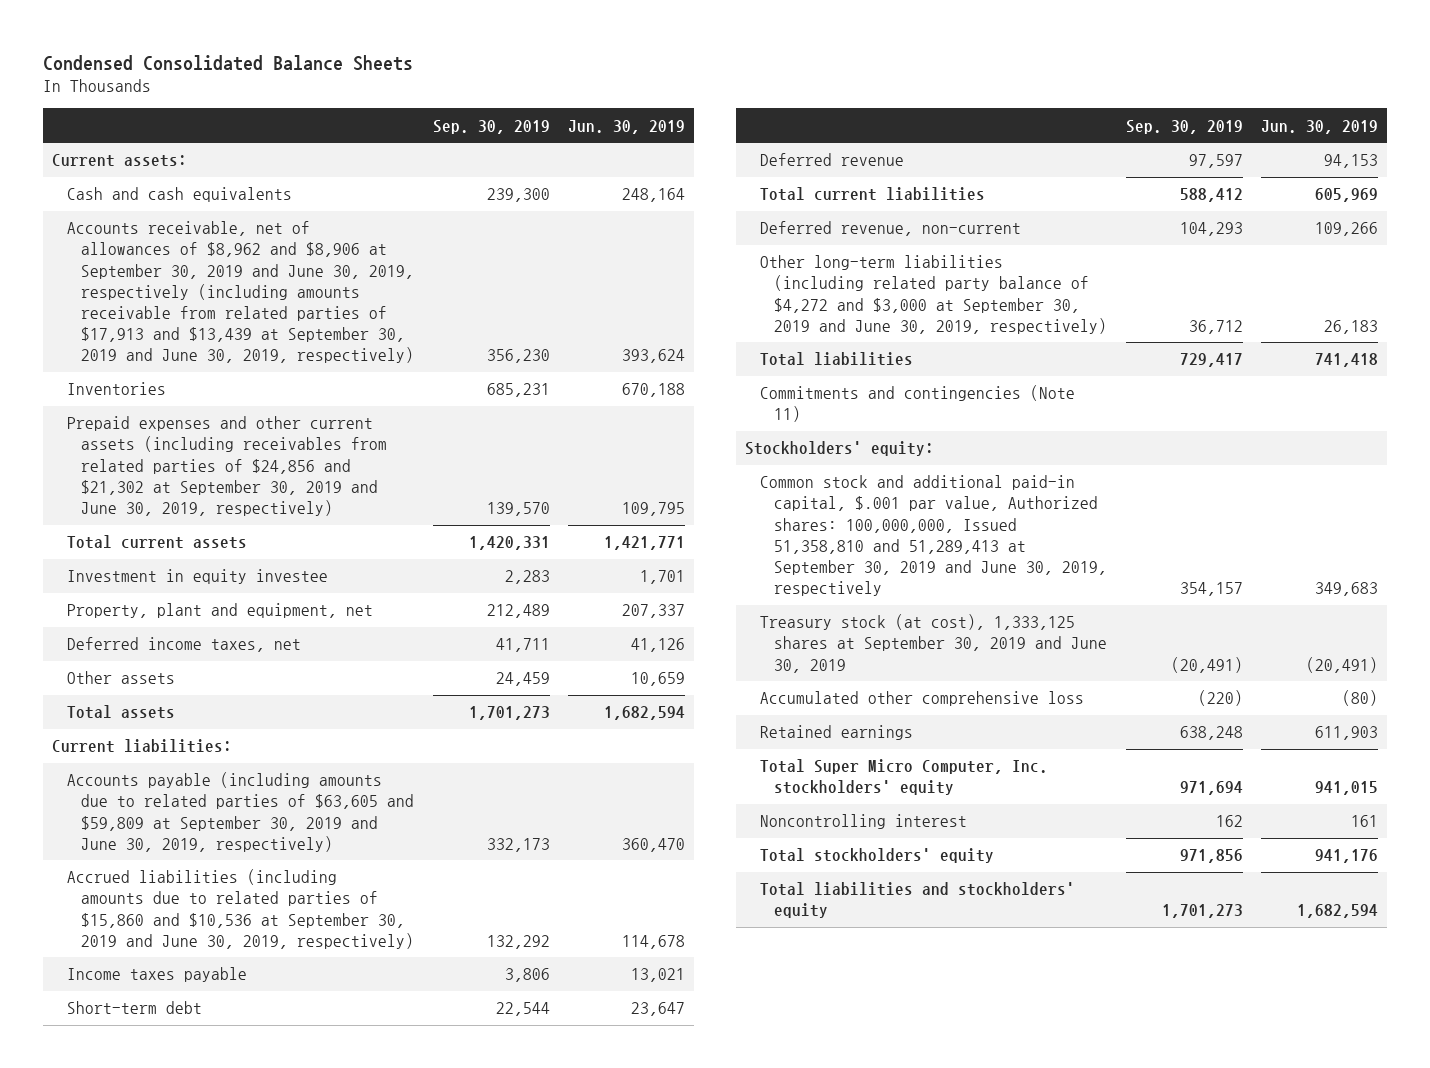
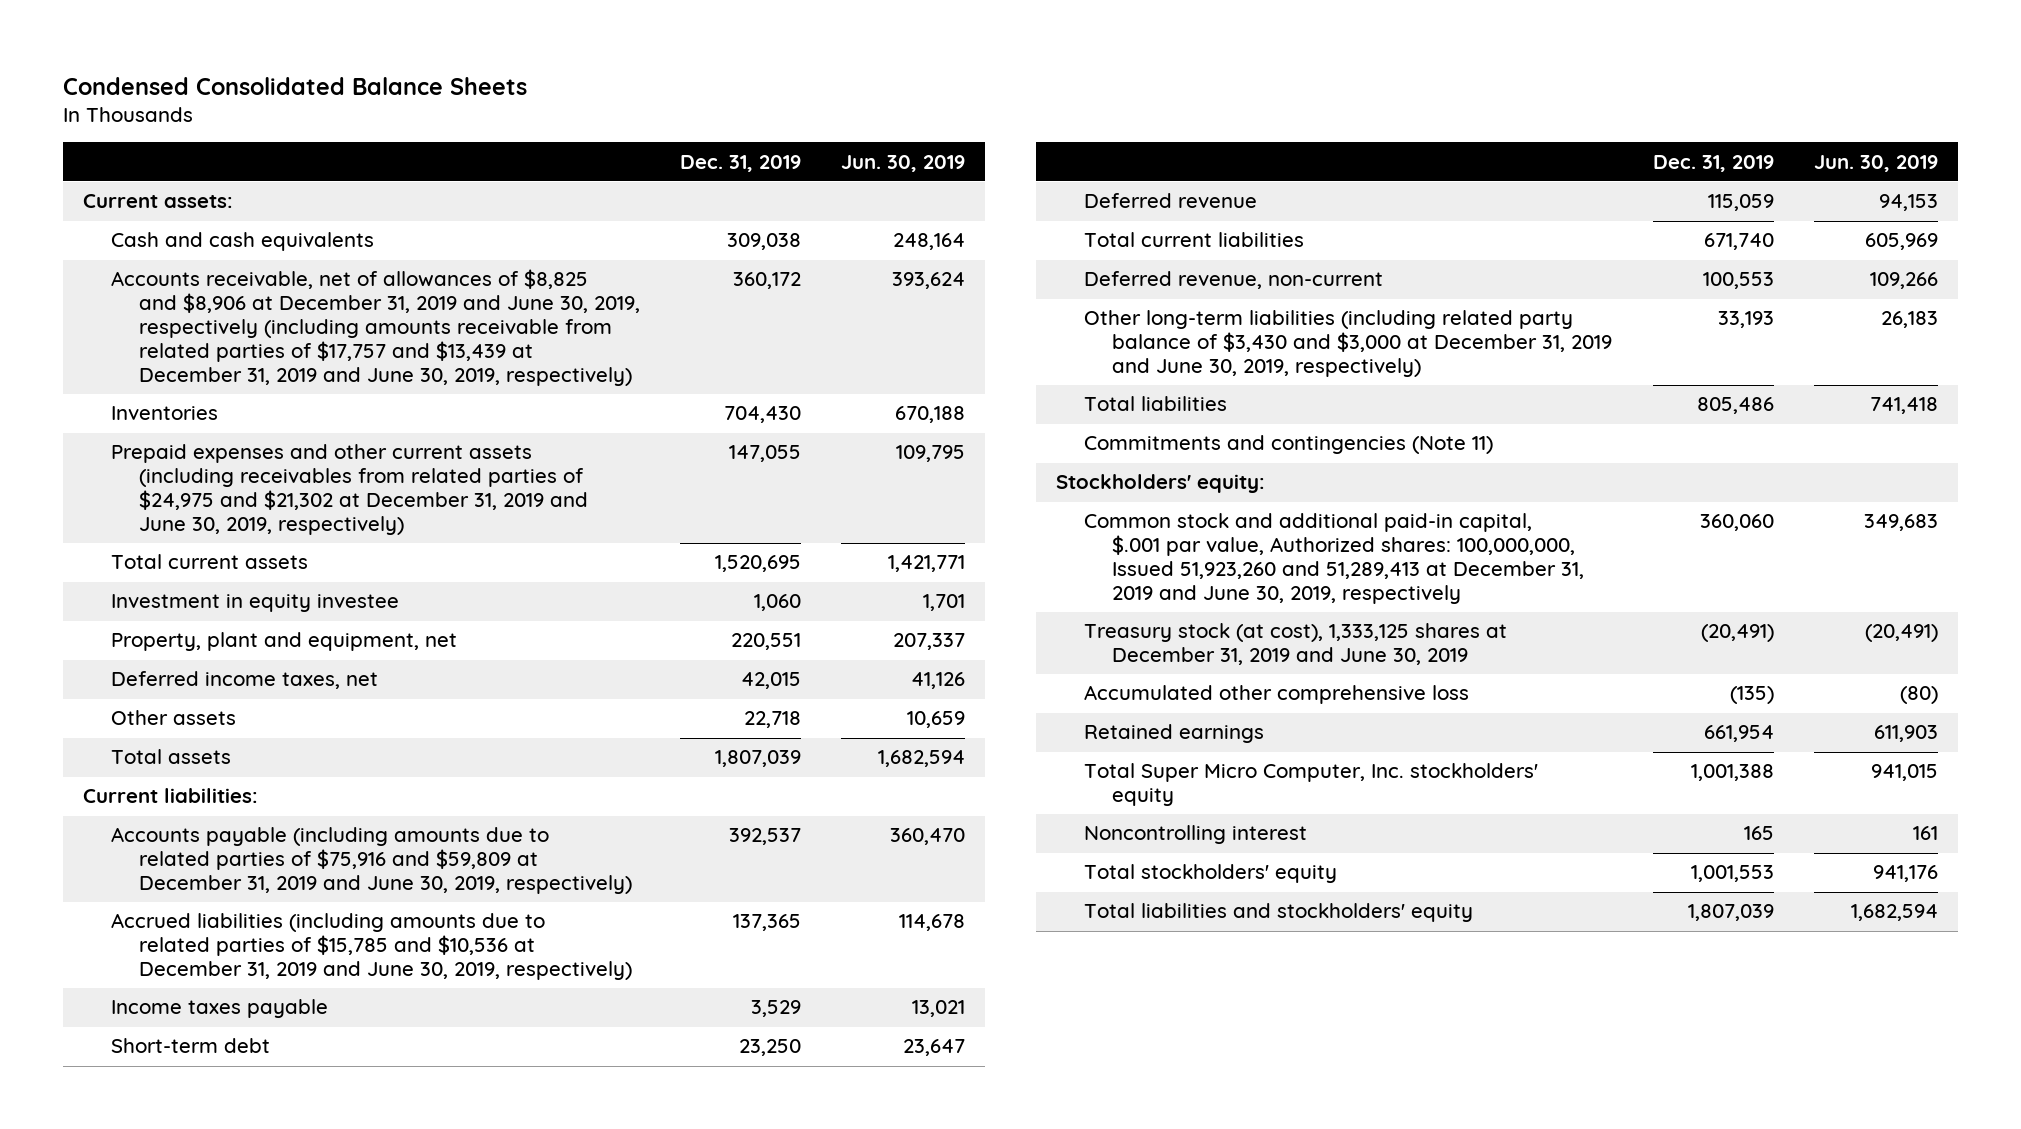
[432,119,550,134] Sep. 30, 2019 -> none
none -> [680,154,802,172] Dec. 31, 2019
[66,221,415,364] Accounts receivable, net of allowances of $8,962 and $8,906 at September 30, 2019 and June 30, 2019, respectively (including amounts receivable from related parties of $17,913 and $13,439 at September 30, 2019 and June 30, 2019, respectively) -> [111,269,640,386] Accounts receivable, net of allowances of $8,825 and $8,906 at December 31, 2019 and June 30, 2019, respectively (including amounts receivable from related parties of $17,757 and $13,439 at December 31, 2019 and June 30, 2019, respectively)
[66,416,388,517] Prepaid expenses and other current assets (including receivables from related parties of $24,856 and $21,302 at September 30, 2019 and June 30, 2019, respectively) -> [111,444,588,535] Prepaid expenses and other current assets (including receivables from related parties of $24,975 and $21,302 at December 31, 2019 and June 30, 2019, respectively)
[66,772,415,852] Accounts payable (including amounts due to related parties of $63,605 and $59,809 at September 30, 2019 and June 30, 2019, respectively) -> [111,827,632,895] Accounts payable (including amounts due to related parties of $75,916 and $59,809 at December 31, 2019 and June 30, 2019, respectively)
[66,869,415,949] Accrued liabilities (including amounts due to related parties of $15,860 and $10,536 at September 30, 2019 and June 30, 2019, respectively) -> [111,913,632,981] Accrued liabilities (including amounts due to related parties of $15,785 and $10,536 at December 31, 2019 and June 30, 2019, respectively)
[759,255,1108,334] Other long-term liabilities (including related party balance of $4,272 and $3,000 at September 30, 2019 and June 30, 2019, respectively) -> [1084,310,1612,378] Other long-term liabilities (including related party balance of $3,430 and $3,000 at December 31, 2019 and June 30, 2019, respectively)
[759,475,1108,597] Common stock and additional paid-in capital, $.001 par value, Authorized shares: 100,000,000, Issued 51,358,810 and 51,289,413 at September 30, 2019 and June 30, 2019, respectively -> [1084,513,1584,604] Common stock and additional paid-in capital, $.001 par value, Authorized shares: 100,000,000, Issued 51,923,260 and 51,289,413 at December 31, 2019 and June 30, 2019, respectively
[759,614,1108,673] Treasury stock (at cost), 1,333,125 shares at September 30, 2019 and June 30, 2019 -> [1084,623,1508,666] Treasury stock (at cost), 1,333,125 shares at December 31, 2019 and June 30, 2019

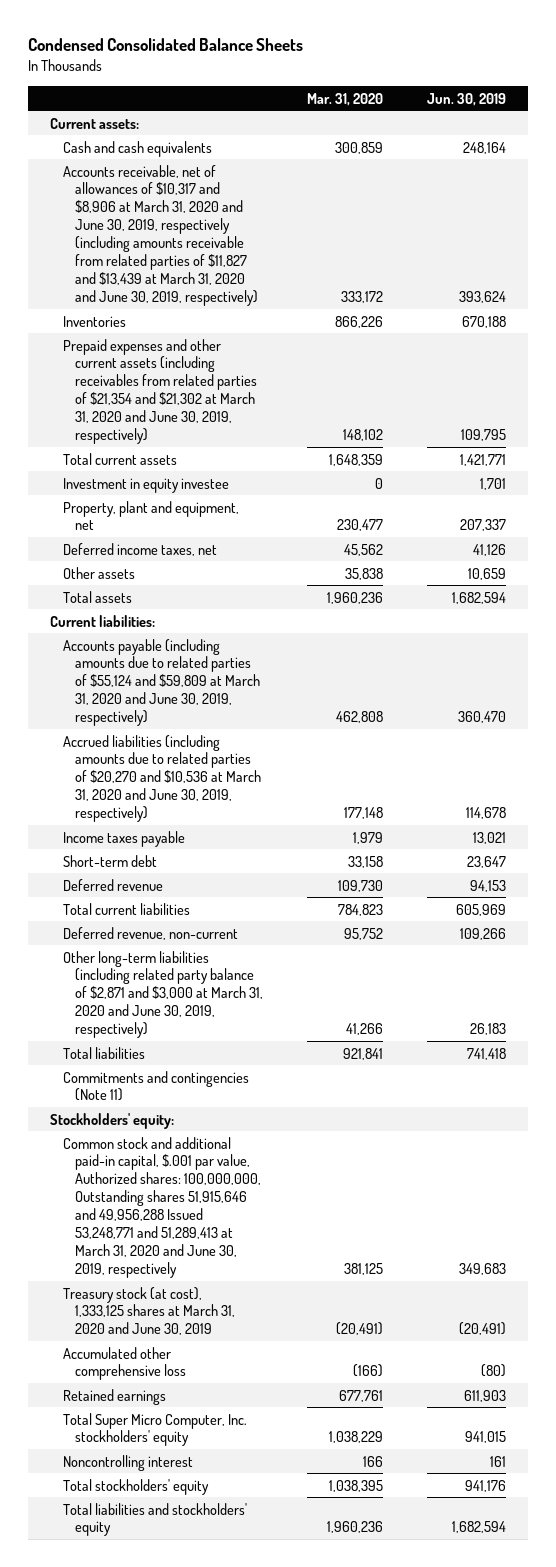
[680,154,802,172] Dec. 31, 2019 -> none
none -> [306,92,383,106] Mar. 31, 2020
[111,269,640,386] Accounts receivable, net of allowances of $8,825 and $8,906 at December 31, 2019 and June 30, 2019, respectively (including amounts receivable from related parties of $17,757 and $13,439 at December 31, 2019 and June 30, 2019, respectively) -> [62,164,258,306] Accounts receivable, net of allowances of $10,317 and $8,906 at March 31, 2020 and June 30, 2019, respectively (including amounts receivable from related parties of $11,827 and $13,439 at March 31, 2020 and June 30, 2019, respectively)
[111,444,588,535] Prepaid expenses and other current assets (including receivables from related parties of $24,975 and $21,302 at December 31, 2019 and June 30, 2019, respectively) -> [62,338,257,444] Prepaid expenses and other current assets (including receivables from related parties of $21,354 and $21,302 at March 31, 2020 and June 30, 2019, respectively)
[111,827,632,895] Accounts payable (including amounts due to related parties of $75,916 and $59,809 at December 31, 2019 and June 30, 2019, respectively) -> [62,638,260,727] Accounts payable (including amounts due to related parties of $55,124 and $59,809 at March 31, 2020 and June 30, 2019, respectively)
[111,913,632,981] Accrued liabilities (including amounts due to related parties of $15,785 and $10,536 at December 31, 2019 and June 30, 2019, respectively) -> [62,734,261,823] Accrued liabilities (including amounts due to related parties of $20,270 and $10,536 at March 31, 2020 and June 30, 2019, respectively)
[1084,310,1612,378] Other long-term liabilities (including related party balance of $3,430 and $3,000 at December 31, 2019 and June 30, 2019, respectively) -> [62,950,263,1039] Other long-term liabilities (including related party balance of $2,871 and $3,000 at March 31, 2020 and June 30, 2019, respectively)
[1084,513,1584,604] Common stock and additional paid-in capital, $.001 par value, Authorized shares: 100,000,000, Issued 51,923,260 and 51,289,413 at December 31, 2019 and June 30, 2019, respectively -> [62,1136,261,1278] Common stock and additional paid-in capital, $.001 par value, Authorized shares: 100,000,000, Outstanding shares 51,915,646 and 49,956,288 Issued 53,248,771 and 51,289,413 at March 31, 2020 and June 30, 2019, respectively
[1084,623,1508,666] Treasury stock (at cost), 1,333,125 shares at December 31, 2019 and June 30, 2019 -> [62,1286,235,1336] Treasury stock (at cost), 1,333,125 shares at March 31, 2020 and June 30, 2019

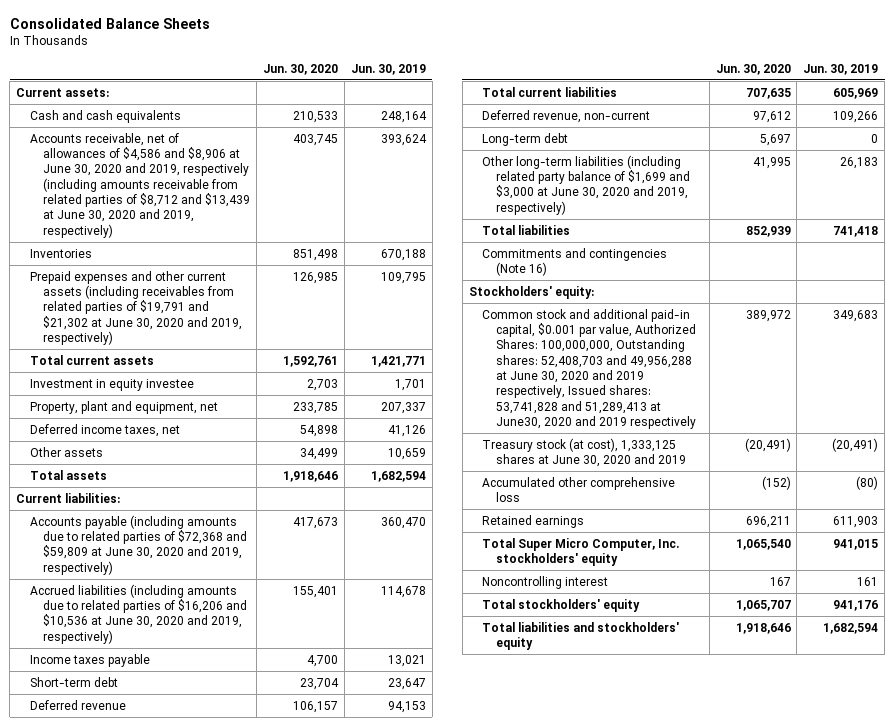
[28,38,304,52] Condensed Consolidated Balance Sheets -> [9,17,210,29] Consolidated Balance Sheets
[306,92,383,106] Mar. 31, 2020 -> none
none -> [263,63,339,75] Jun. 30, 2020
[62,164,258,306] Accounts receivable, net of allowances of $10,317 and $8,906 at March 31, 2020 and June 30, 2019, respectively (including amounts receivable from related parties of $11,827 and $13,439 at March 31, 2020 and June 30, 2019, respectively) -> [29,132,251,238] Accounts receivable, net of allowances of $4,586 and $8,906 at June 30, 2020 and 2019, respectively (including amounts receivable from related parties of $8,712 and $13,439 at June 30, 2020 and 2019, respectively)
[62,338,257,444] Prepaid expenses and other current assets (including receivables from related parties of $21,354 and $21,302 at March 31, 2020 and June 30, 2019, respectively) -> [29,270,243,345] Prepaid expenses and other current assets (including receivables from related parties of $19,791 and $21,302 at June 30, 2020 and 2019, respectively)
[62,638,260,727] Accounts payable (including amounts due to related parties of $55,124 and $59,809 at March 31, 2020 and June 30, 2019, respectively) -> [29,514,248,575] Accounts payable (including amounts due to related parties of $72,368 and $59,809 at June 30, 2020 and 2019, respectively)
[62,734,261,823] Accrued liabilities (including amounts due to related parties of $20,270 and $10,536 at March 31, 2020 and June 30, 2019, respectively) -> [29,583,248,644] Accrued liabilities (including amounts due to related parties of $16,206 and $10,536 at June 30, 2020 and 2019, respectively)
none -> [482,132,569,146] Long-term debt
[62,950,263,1039] Other long-term liabilities (including related party balance of $2,871 and $3,000 at March 31, 2020 and June 30, 2019, respectively) -> [482,154,690,215] Other long-term liabilities (including related party balance of $1,699 and $3,000 at June 30, 2020 and 2019, respectively)
[62,1070,249,1102] Commitments and contingencies (Note 11) -> [482,247,668,277] Commitments and contingencies (Note 16)
[62,1136,261,1278] Common stock and additional paid-in capital, $.001 par value, Authorized shares: 100,000,000, Outstanding shares 51,915,646 and 49,956,288 Issued 53,248,771 and 51,289,413 at March 31, 2020 and June 30, 2019, respectively -> [482,308,696,429] Common stock and additional paid-in capital, $0.001 par value, Authorized Shares: 100,000,000, Outstanding shares: 52,408,703 and 49,956,288 at June 30, 2020 and 2019 respectively, Issued shares: 53,741,828 and 51,289,413 at June30, 2020 and 2019 respectively
[62,1286,235,1336] Treasury stock (at cost), 1,333,125 shares at March 31, 2020 and June 30, 2019 -> [482,437,686,468] Treasury stock (at cost), 1,333,125 shares at June 30, 2020 and 2019

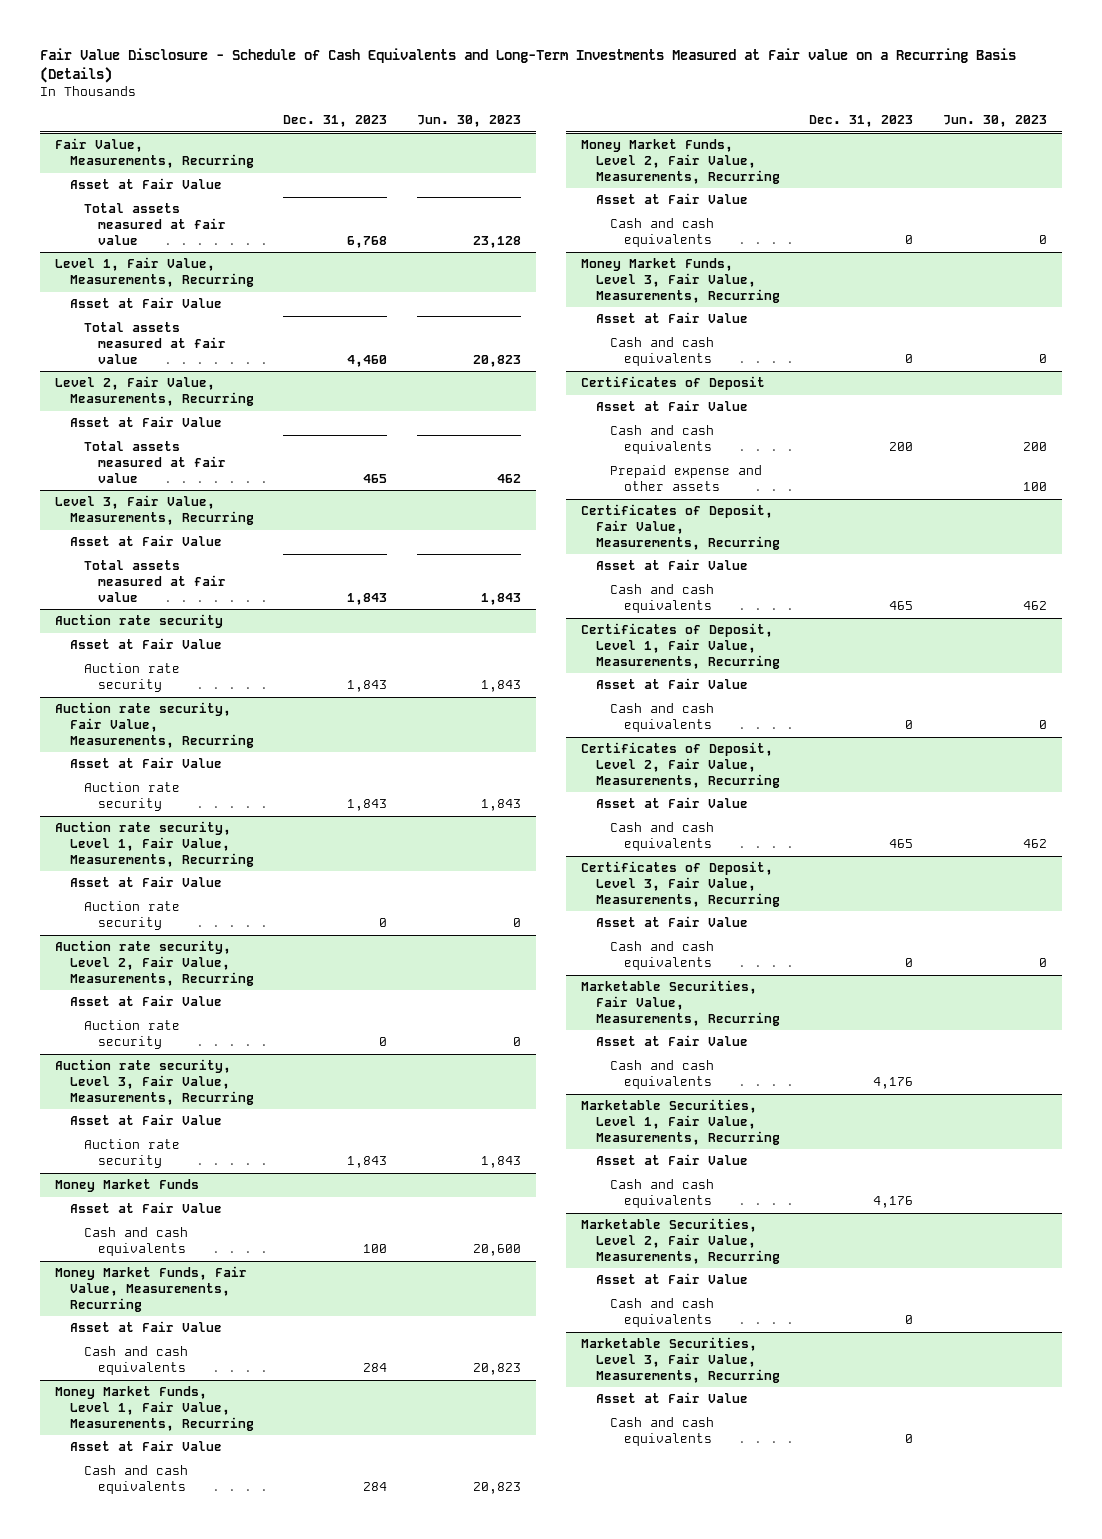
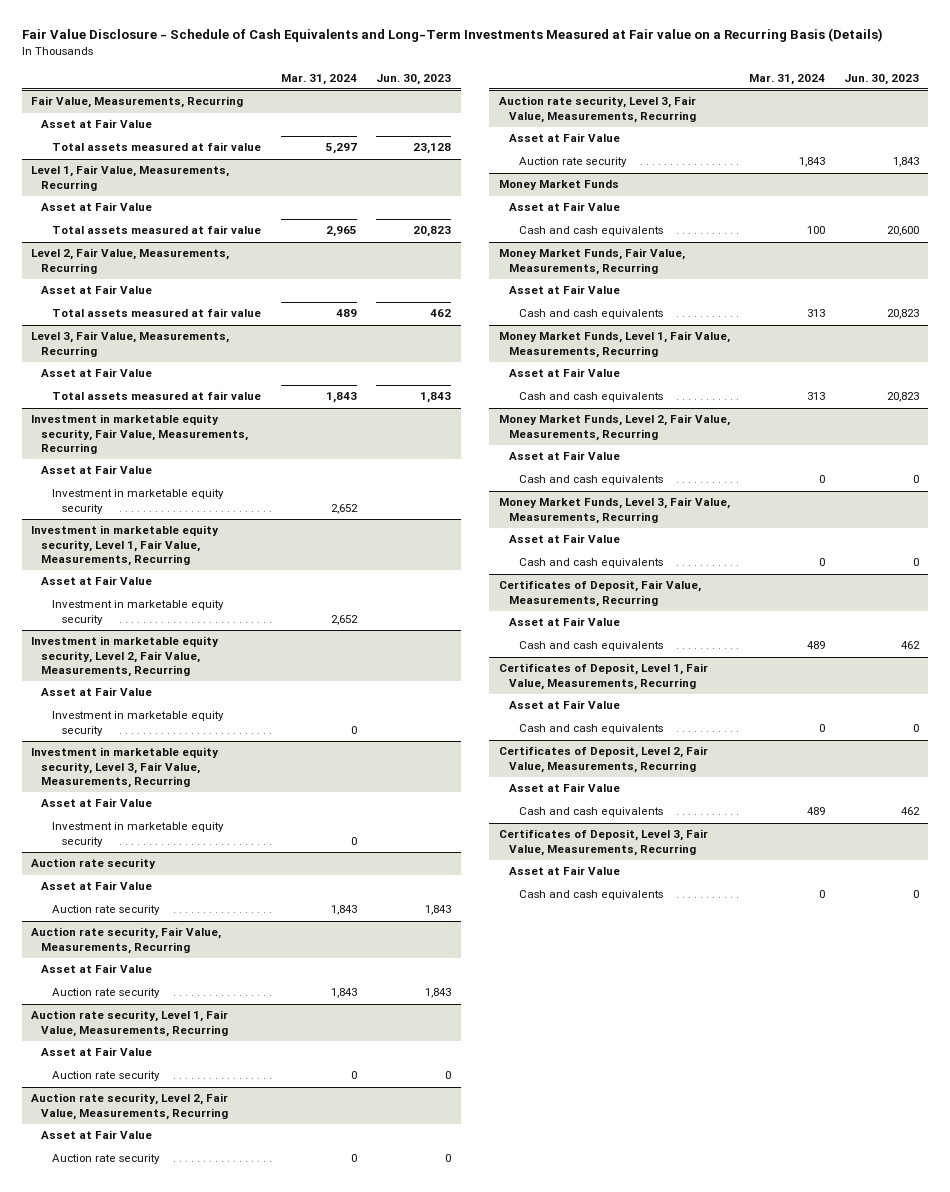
[283,115,388,128] Dec. 31, 2023 -> none
none -> [281,73,358,85] Mar. 31, 2024
none -> [31,414,249,455] Investment in marketable equity security, Fair Value, Measurements, Recurring
none -> [41,465,153,475] Asset at Fair Value
none -> [51,489,224,514] Investment in marketable equity security
none -> [31,525,220,567] Investment in marketable equity security, Level 1, Fair Value, Measurements, Recurring
none -> [41,576,153,586] Asset at Fair Value
none -> [51,600,224,625] Investment in marketable equity security
none -> [31,636,220,678] Investment in marketable equity security, Level 2, Fair Value, Measurements, Recurring
none -> [41,687,153,697] Asset at Fair Value
none -> [51,711,224,736] Investment in marketable equity security
none -> [31,747,220,789] Investment in marketable equity security, Level 3, Fair Value, Measurements, Recurring
none -> [41,798,153,808] Asset at Fair Value
none -> [51,822,224,847] Investment in marketable equity security
[581,376,766,391] Certificates of Deposit -> none
[595,400,748,412] Asset at Fair Value -> none
[609,425,714,455] Cash and cash equivalents -> none
[609,465,762,492] Prepaid expense and other assets -> none
[581,980,780,1026] Marketable Securities, Fair Value, Measurements, Recurring -> none
[595,1035,748,1047] Asset at Fair Value -> none
[609,1060,714,1090] Cash and cash equivalents -> none
[581,1099,780,1145] Marketable Securities, Level 1, Fair Value, Measurements, Recurring -> none
[595,1154,748,1166] Asset at Fair Value -> none
[609,1179,714,1209] Cash and cash equivalents -> none
[581,1218,780,1264] Marketable Securities, Level 2, Fair Value, Measurements, Recurring -> none
[595,1273,748,1285] Asset at Fair Value -> none
[609,1298,714,1328] Cash and cash equivalents -> none
[581,1337,780,1383] Marketable Securities, Level 3, Fair Value, Measurements, Recurring -> none
[595,1392,748,1404] Asset at Fair Value -> none
[609,1417,714,1447] Cash and cash equivalents -> none

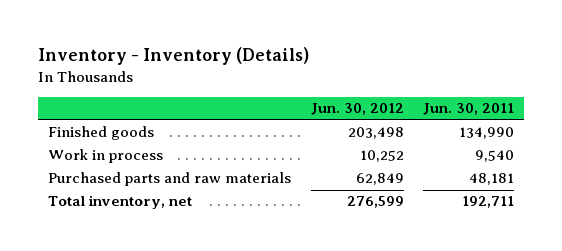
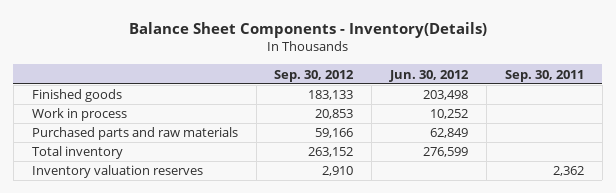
[38,47,310,66] Inventory - Inventory (Details) -> [128,21,487,38] Balance Sheet Components - Inventory(Details)
[423,103,515,116] Jun. 30, 2011 -> none
none -> [274,69,355,82] Sep. 30, 2012
none -> [504,69,584,82] Sep. 30, 2011
[47,195,192,210] Total inventory, net -> [31,146,123,160] Total inventory
none -> [31,165,203,179] Inventory valuation reserves

